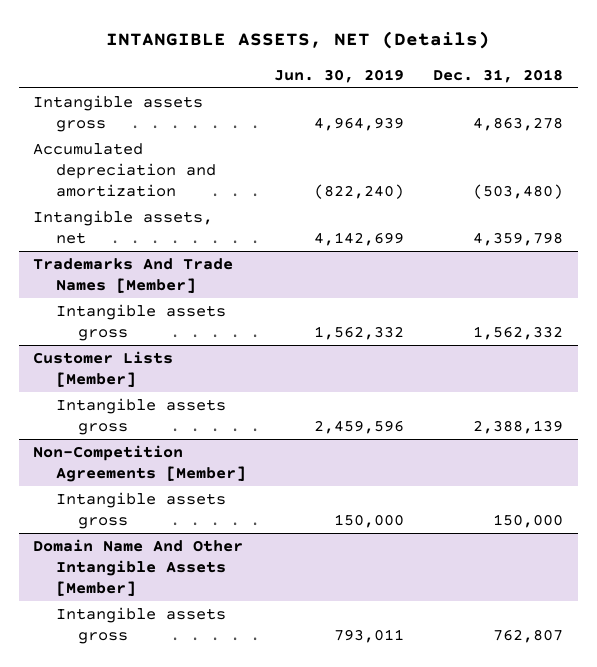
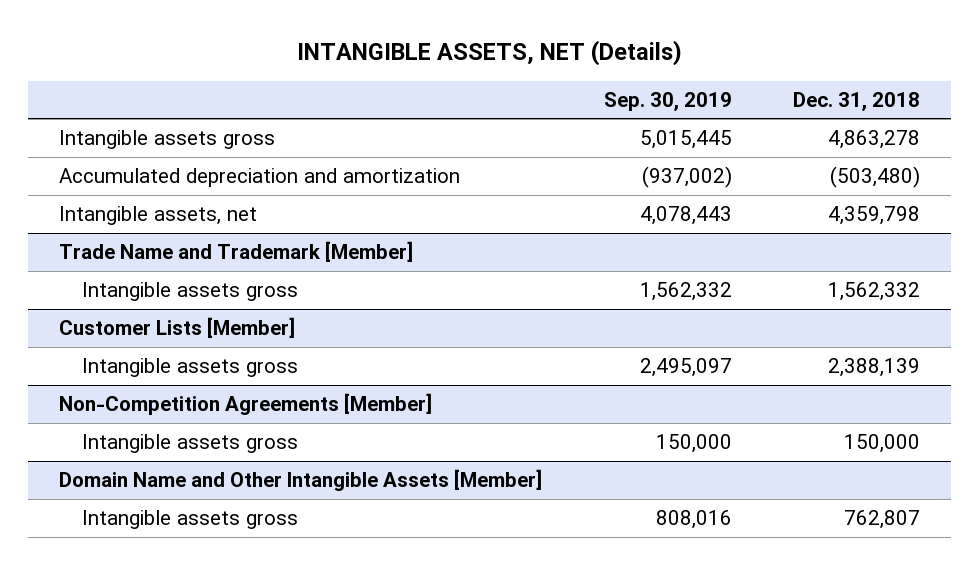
[274,68,405,83] Jun. 30, 2019 -> none
none -> [603,91,732,111] Sep. 30, 2019
[33,257,234,293] Trademarks And Trade Names [Member] -> [59,241,414,263] Trade Name and Trademark [Member]
[33,538,244,597] Domain Name And Other Intangible Assets [Member] -> [59,469,543,492] Domain Name and Other Intangible Assets [Member]

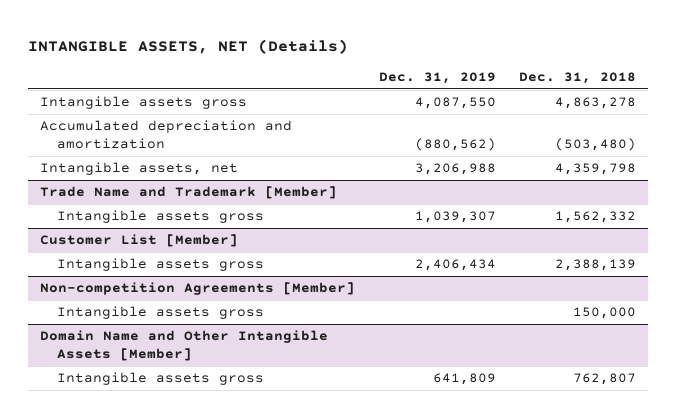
[603,91,732,111] Sep. 30, 2019 -> none
none -> [378,72,496,85] Dec. 31, 2019
[59,317,296,339] Customer Lists [Member] -> [40,234,239,248] Customer List [Member]
[59,393,433,416] Non-Competition Agreements [Member] -> [40,282,356,296] Non-competition Agreements [Member]

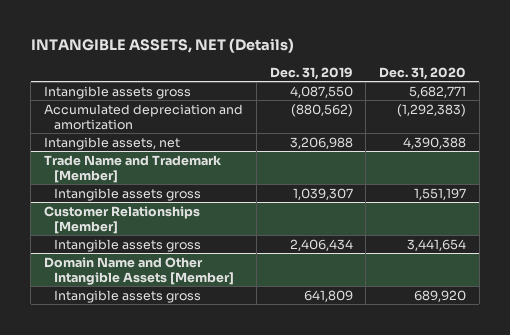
[519,72,637,85] Dec. 31, 2018 -> none
none -> [379,66,467,80] Dec. 31, 2020
[40,234,239,248] Customer List [Member] -> [44,205,201,234] Customer Relationships [Member]
[40,282,356,296] Non-competition Agreements [Member] -> none
[57,306,265,320] Intangible assets gross -> none

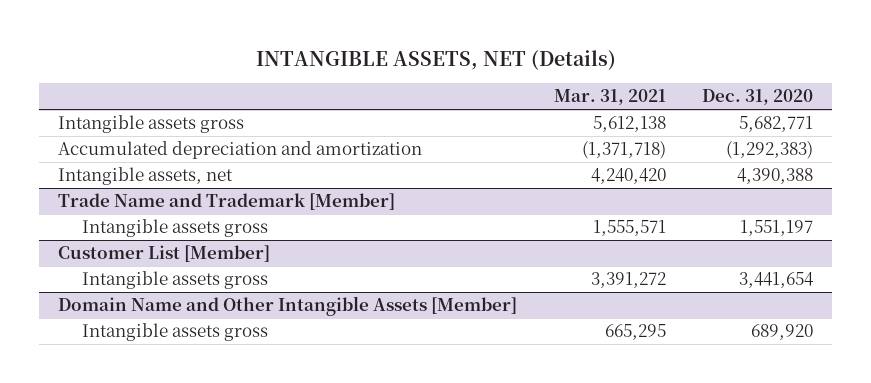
[269,66,353,80] Dec. 31, 2019 -> none
none -> [553,89,666,106] Mar. 31, 2021
[44,205,201,234] Customer Relationships [Member] -> [57,245,270,263] Customer List [Member]

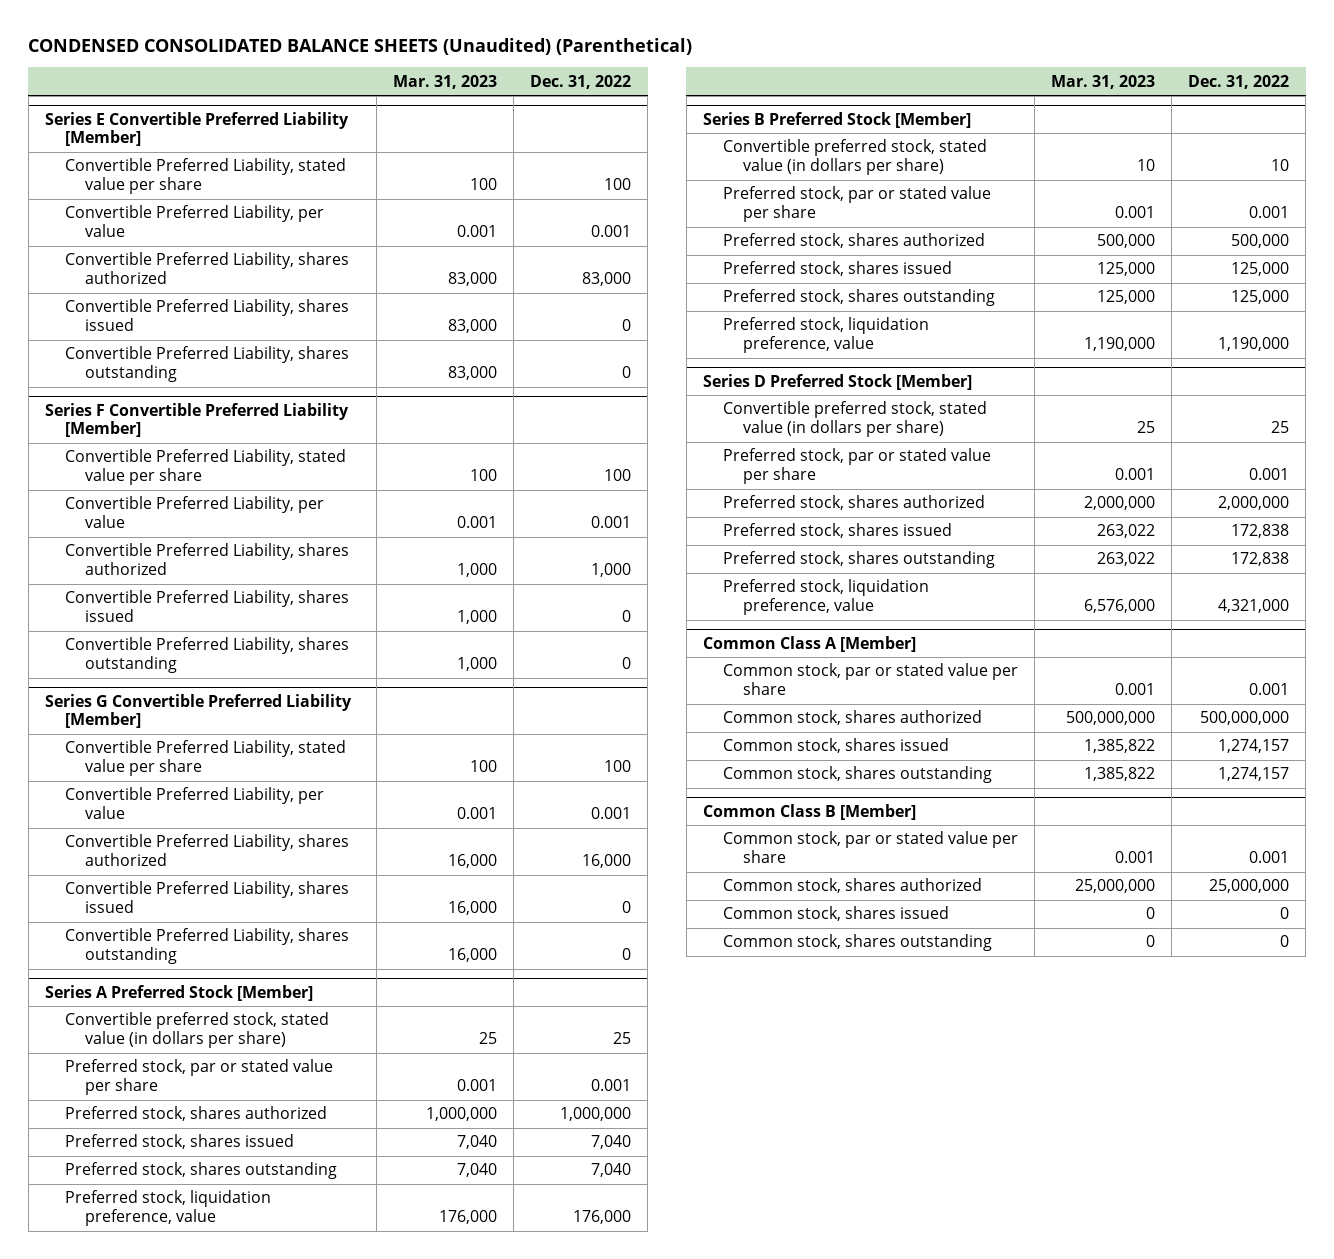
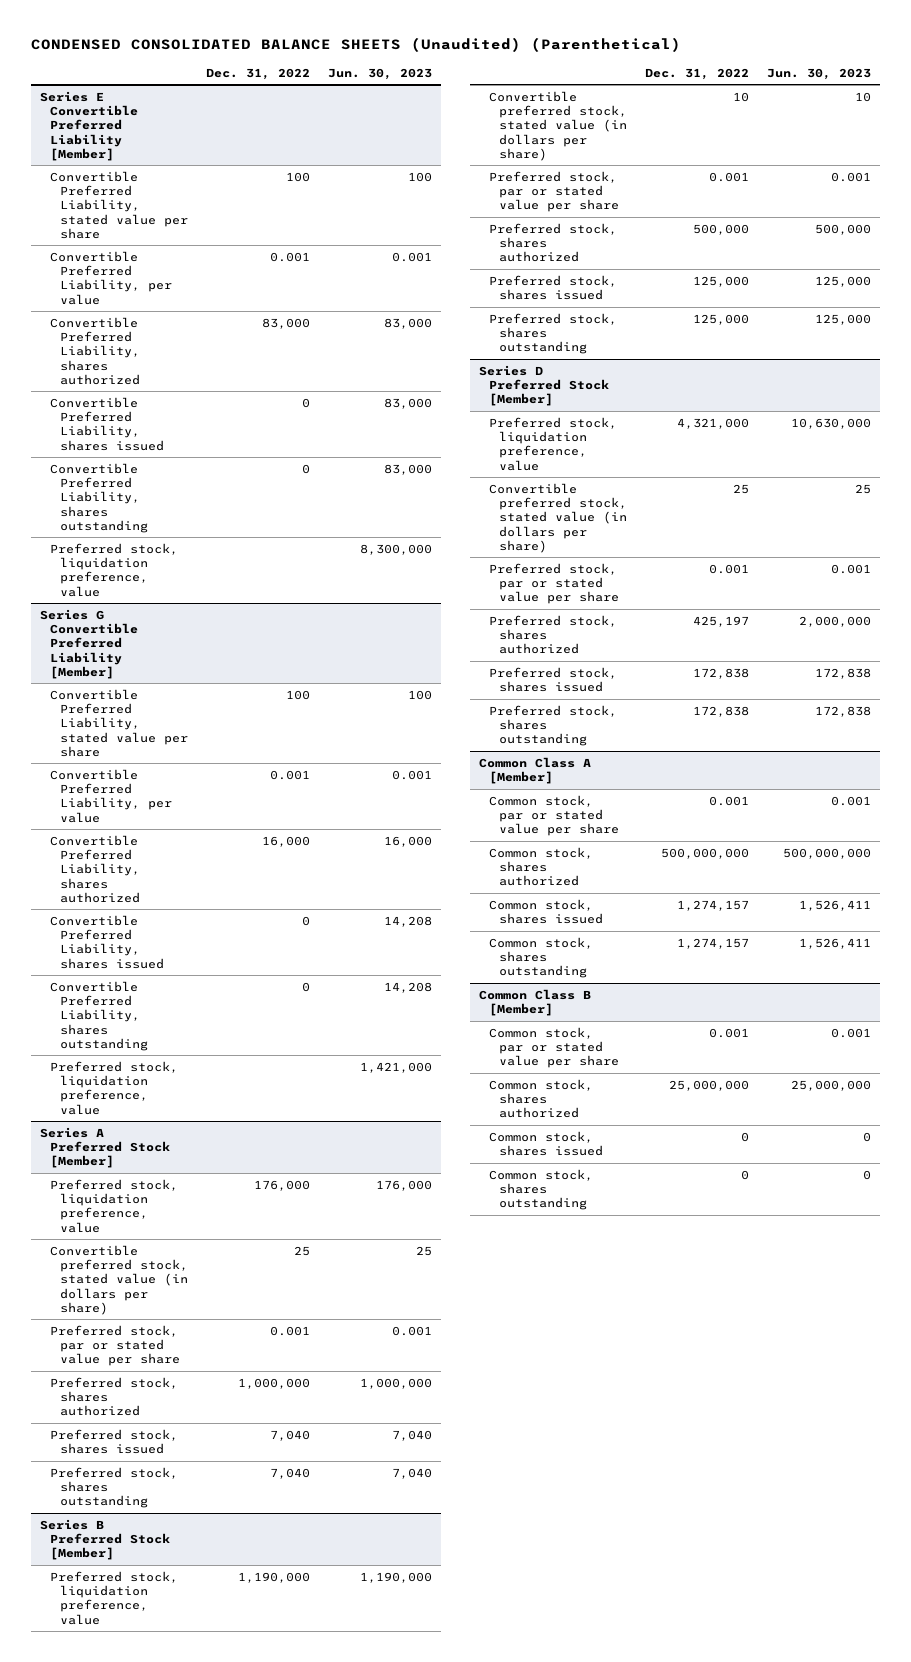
[392,74,497,89] Mar. 31, 2023 -> none
none -> [327,67,432,80] Jun. 30, 2023
[44,402,349,438] Series F Convertible Preferred Liability [Member] -> none
[64,449,346,486] Convertible Preferred Liability, stated value per share -> none
[64,496,324,529] Convertible Preferred Liability, per value -> none
[64,543,349,576] Convertible Preferred Liability, shares authorized -> none
[64,590,349,623] Convertible Preferred Liability, shares issued -> none
[64,637,349,674] Convertible Preferred Liability, shares outstanding -> none
none -> [49,542,178,597] Preferred stock, liquidation preference, value
none -> [49,1060,178,1115] Preferred stock, liquidation preference, value
[64,1190,271,1227] Preferred stock, liquidation preference, value -> [49,1178,178,1233] Preferred stock, liquidation preference, value
[722,317,929,354] Preferred stock, liquidation preference, value -> [49,1570,178,1625] Preferred stock, liquidation preference, value
[722,579,929,616] Preferred stock, liquidation preference, value -> [488,416,617,471] Preferred stock, liquidation preference, value
[1218,496,1290,511] 2,000,000 -> [692,615,749,627] 425,197

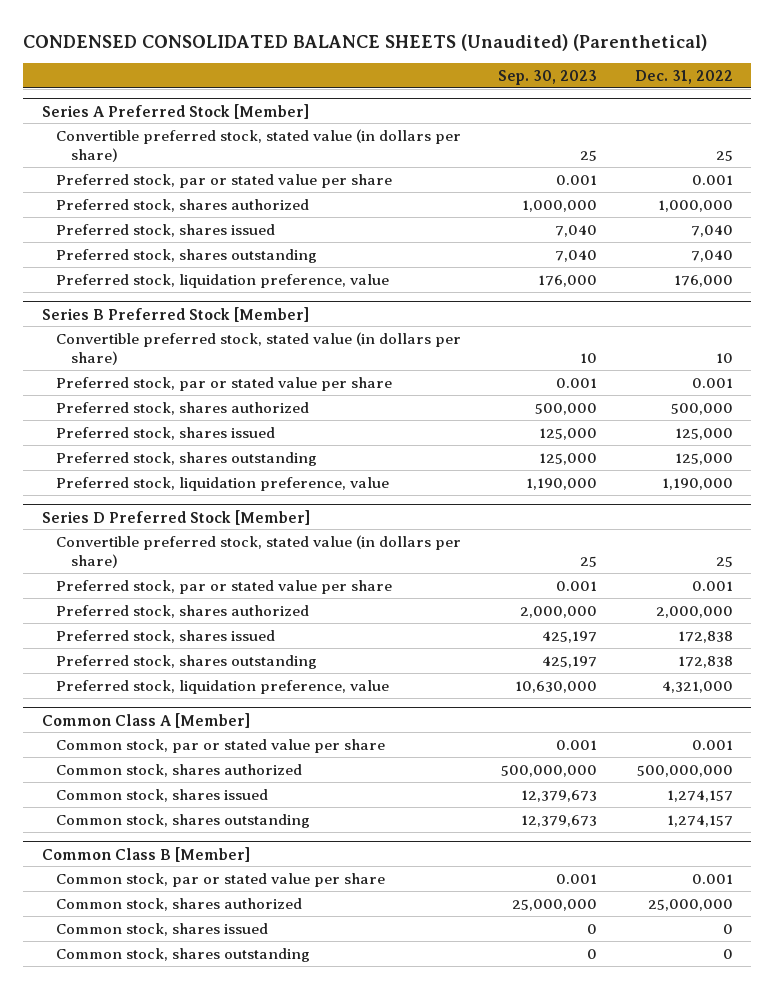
[327,67,432,80] Jun. 30, 2023 -> none
none -> [498,69,598,85] Sep. 30, 2023
[40,90,138,161] Series E Convertible Preferred Liability [Member] -> none
[49,170,188,239] Convertible Preferred Liability, stated value per share -> none
[49,250,172,305] Convertible Preferred Liability, per value -> none
[49,316,140,385] Convertible Preferred Liability, shares authorized -> none
[49,396,164,451] Convertible Preferred Liability, shares issued -> none
[49,462,148,533] Convertible Preferred Liability, shares outstanding -> none
[49,542,178,597] Preferred stock, liquidation preference, value -> none
[40,608,138,679] Series G Convertible Preferred Liability [Member] -> none
[49,688,188,757] Convertible Preferred Liability, stated value per share -> none
[49,768,172,823] Convertible Preferred Liability, per value -> none
[49,834,140,903] Convertible Preferred Liability, shares authorized -> none
[49,914,164,969] Convertible Preferred Liability, shares issued -> none
[49,980,148,1051] Convertible Preferred Liability, shares outstanding -> none
[49,1060,178,1115] Preferred stock, liquidation preference, value -> none
[49,1178,178,1233] Preferred stock, liquidation preference, value -> [56,273,390,288] Preferred stock, liquidation preference, value
[49,1570,178,1625] Preferred stock, liquidation preference, value -> [56,476,390,491] Preferred stock, liquidation preference, value
[692,615,749,627] 425,197 -> [655,605,733,618] 2,000,000
[488,416,617,471] Preferred stock, liquidation preference, value -> [56,679,390,694] Preferred stock, liquidation preference, value

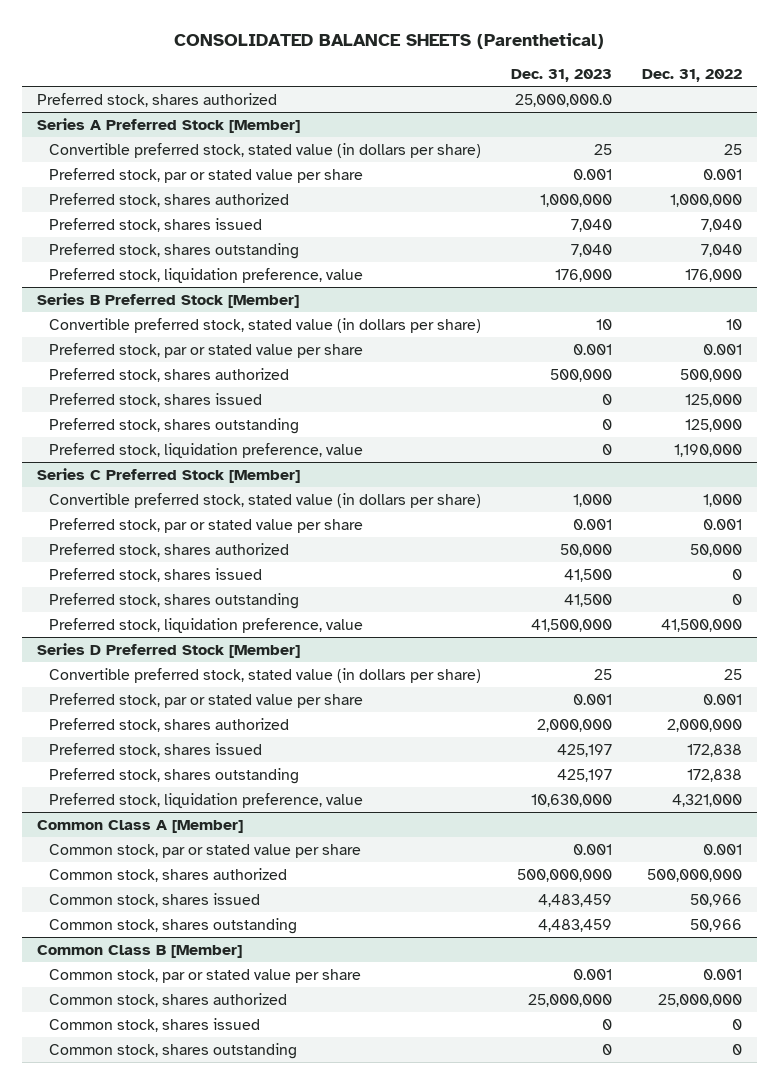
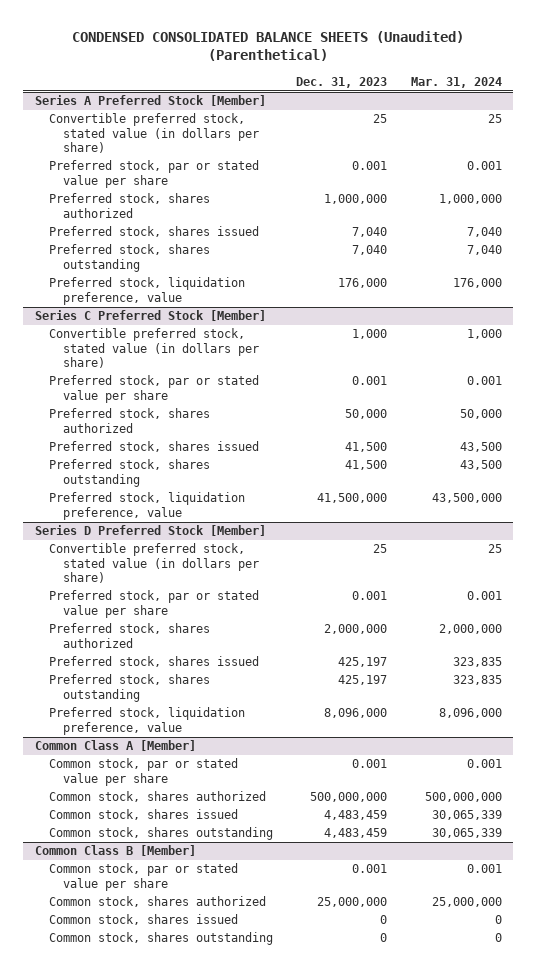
[174,32,605,49] CONSOLIDATED BALANCE SHEETS (Parenthetical) -> [72,30,465,62] CONDENSED CONSOLIDATED BALANCE SHEETS (Unaudited) (Parenthetical)
[641,68,742,82] Dec. 31, 2022 -> none
none -> [410,76,502,88] Mar. 31, 2024
[37,92,278,107] Preferred stock, shares authorized -> none
[37,292,300,308] Series B Preferred Stock [Member] -> none
[48,317,481,333] Convertible preferred stock, stated value (in dollars per share) -> none
[48,342,363,358] Preferred stock, par or stated value per share -> none
[48,367,289,382] Preferred stock, shares authorized -> none
[48,392,262,407] Preferred stock, shares issued -> none
[48,417,299,434] Preferred stock, shares outstanding -> none
[48,442,363,458] Preferred stock, liquidation preference, value -> none
[530,793,612,807] 10,630,000 -> [324,708,388,719] 8,096,000

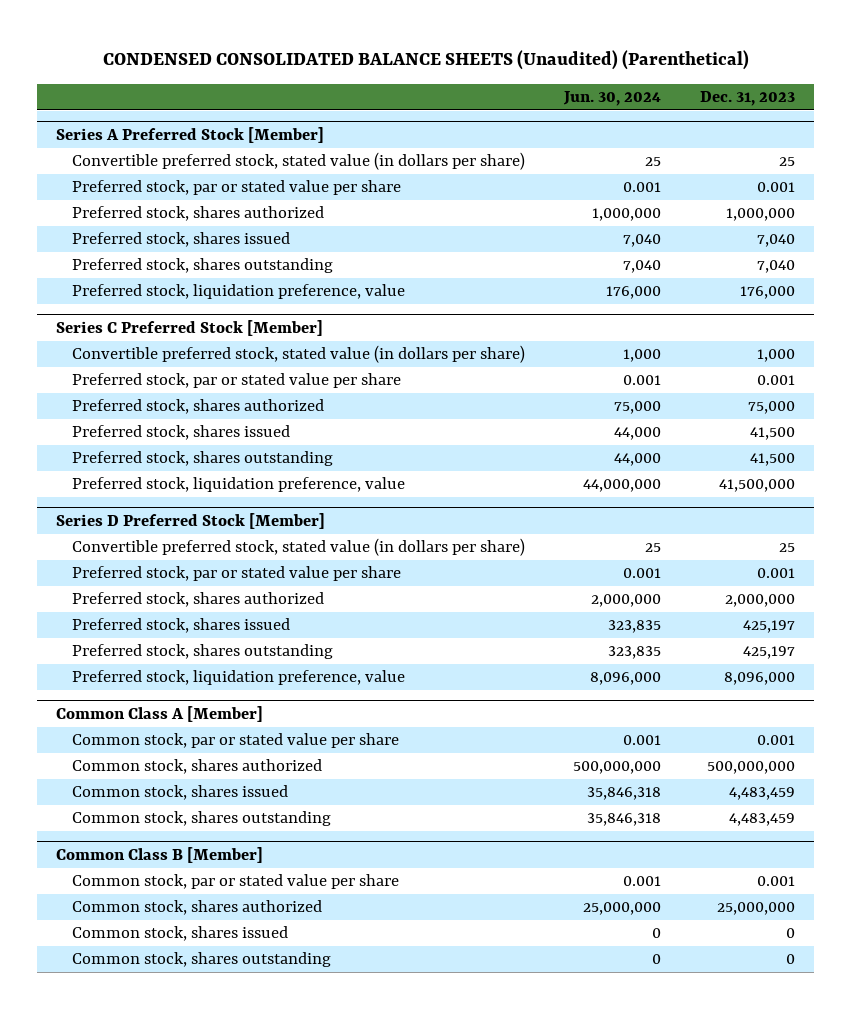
[410,76,502,88] Mar. 31, 2024 -> none
none -> [562,90,661,106] Jun. 30, 2024
[345,409,388,420] 50,000 -> [747,401,795,415] 75,000

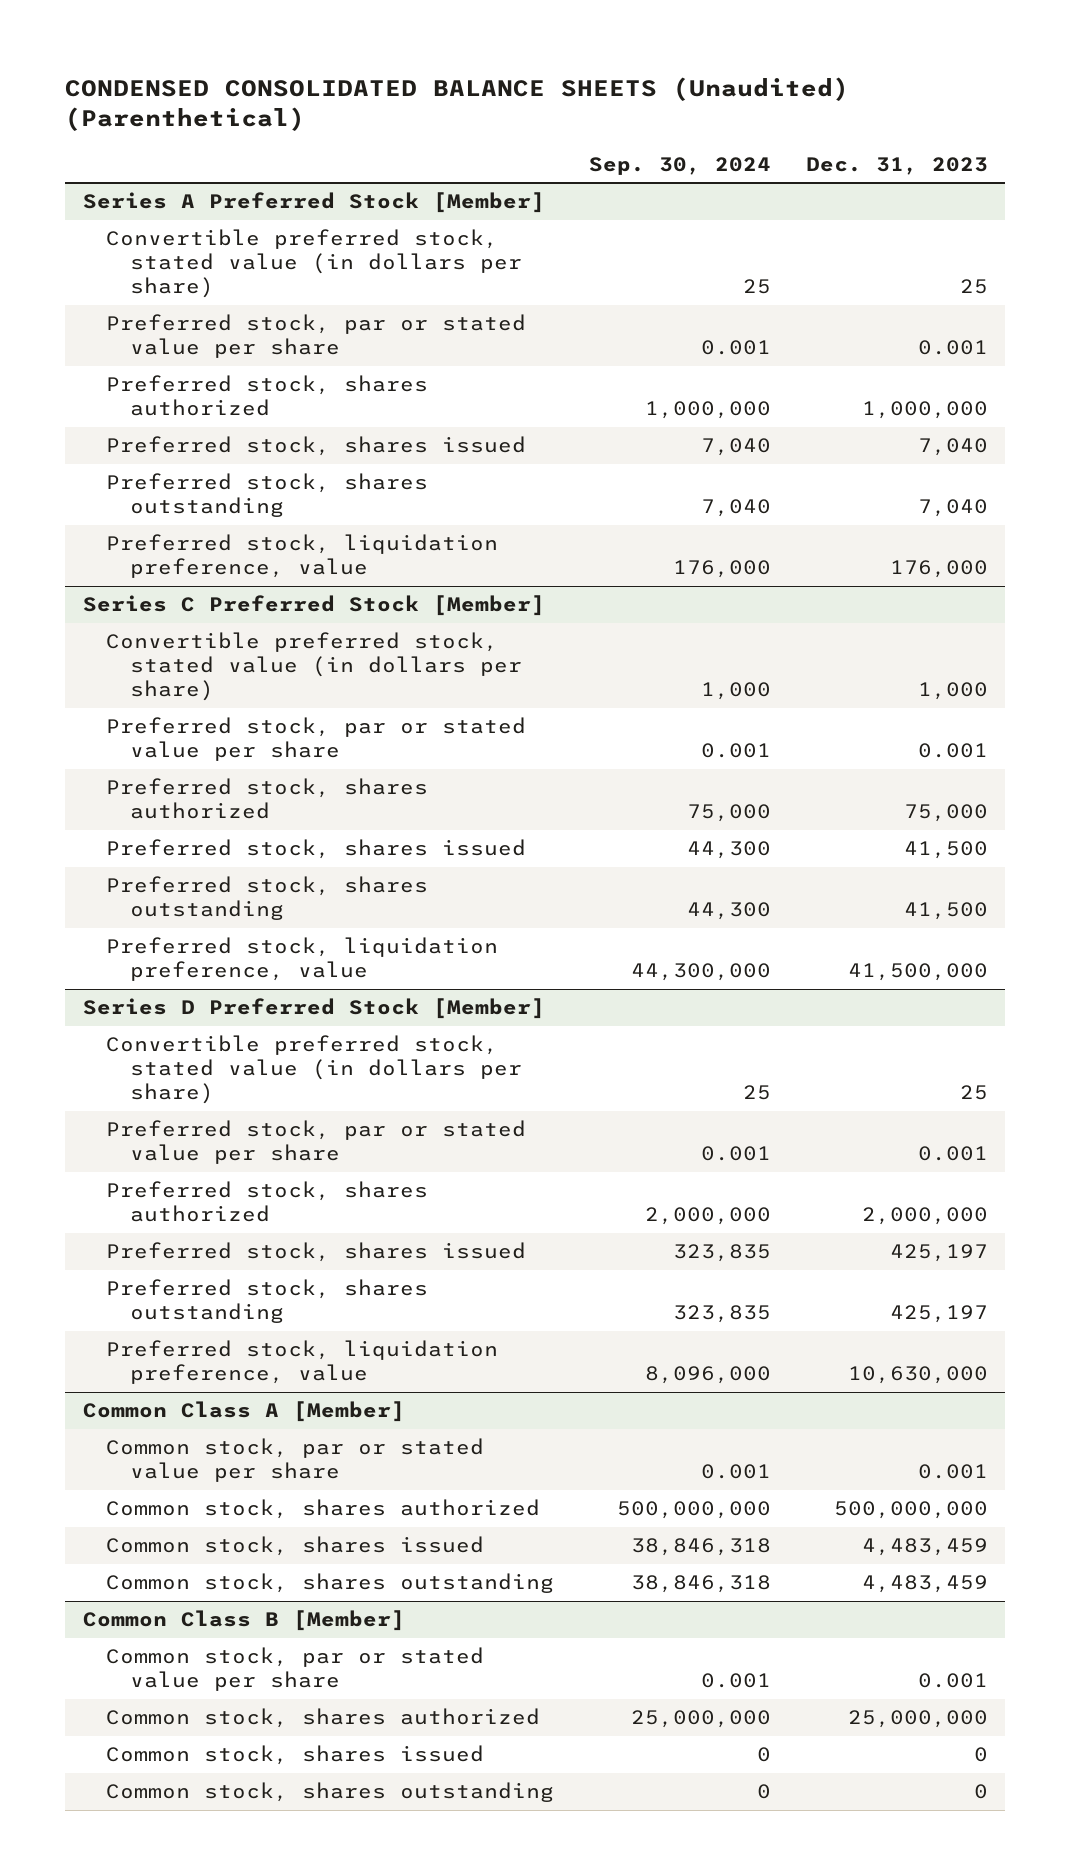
[562,90,661,106] Jun. 30, 2024 -> none
none -> [589,156,772,175] Sep. 30, 2024
[723,672,795,686] 8,096,000 -> [847,1366,988,1385] 10,630,000

